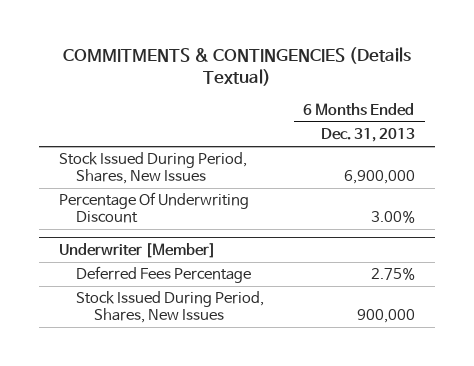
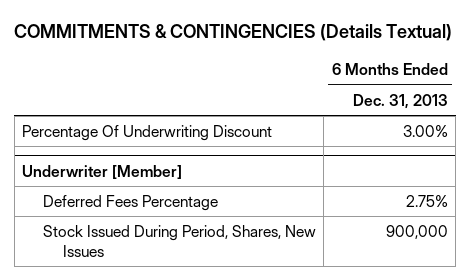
[58,152,247,184] Stock Issued During Period, Shares, New Issues -> none

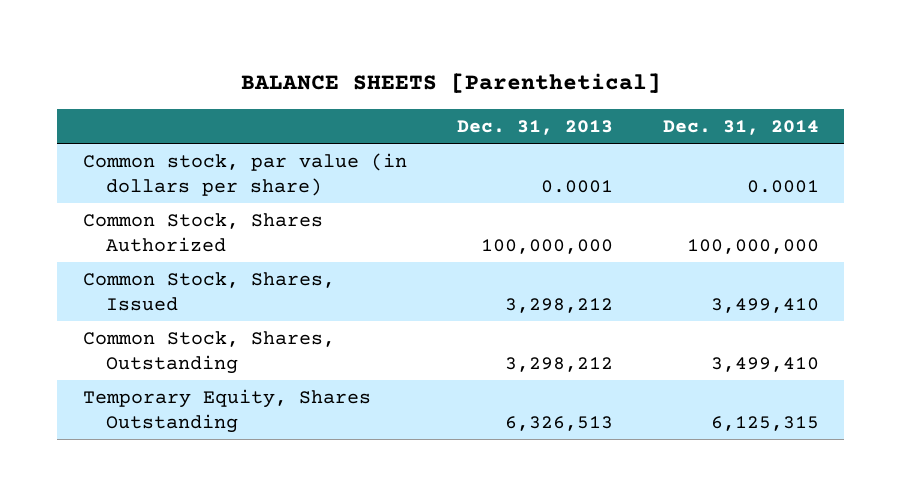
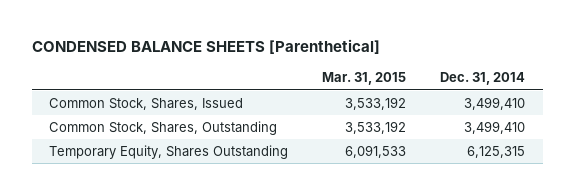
[240,72,661,93] BALANCE SHEETS [Parenthetical] -> [31,39,380,55] CONDENSED BALANCE SHEETS [Parenthetical]
[456,119,613,135] Dec. 31, 2013 -> none
none -> [322,72,407,86] Mar. 31, 2015
[82,153,407,197] Common stock, par value (in dollars per share) -> none
[82,213,323,253] Common Stock, Shares Authorized -> none

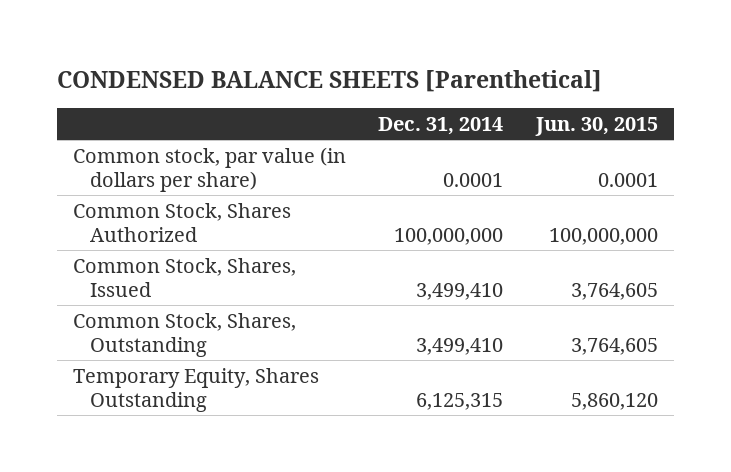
[322,72,407,86] Mar. 31, 2015 -> none
none -> [534,116,658,136] Jun. 30, 2015
none -> [73,146,347,192] Common stock, par value (in dollars per share)
none -> [73,202,292,242] Common Stock, Shares Authorized

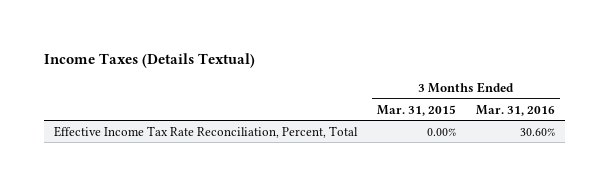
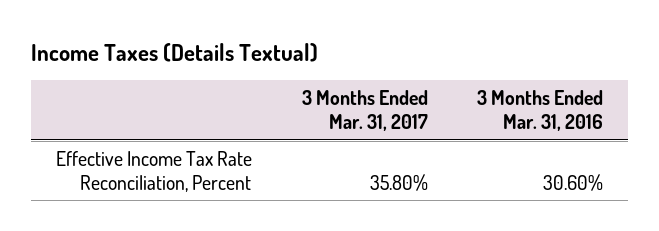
[376,104,456,116] Mar. 31, 2015 -> none
none -> [301,89,428,132] 3 Months Ended Mar. 31, 2017
[53,125,358,138] Effective Income Tax Rate Reconciliation, Percent, Total -> [55,150,252,192] Effective Income Tax Rate Reconciliation, Percent

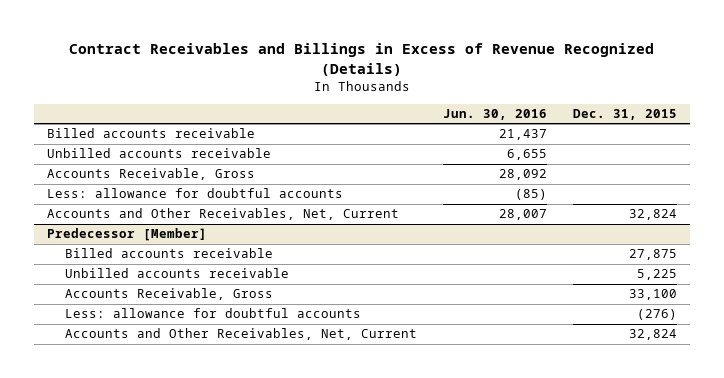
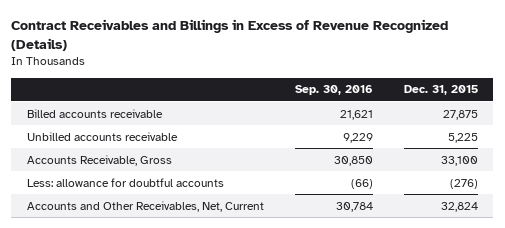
[443,108,548,120] Jun. 30, 2016 -> none
none -> [294,85,373,96] Sep. 30, 2016
[47,128,256,139] Billed accounts receivable -> none
[47,148,272,159] Unbilled accounts receivable -> none
[47,168,256,181] Accounts Receivable, Gross -> none
[47,188,344,199] Less: allowance for doubtful accounts -> none
[47,208,400,221] Accounts and Other Receivables, Net, Current -> none
[47,228,208,242] Predecessor [Member] -> none

